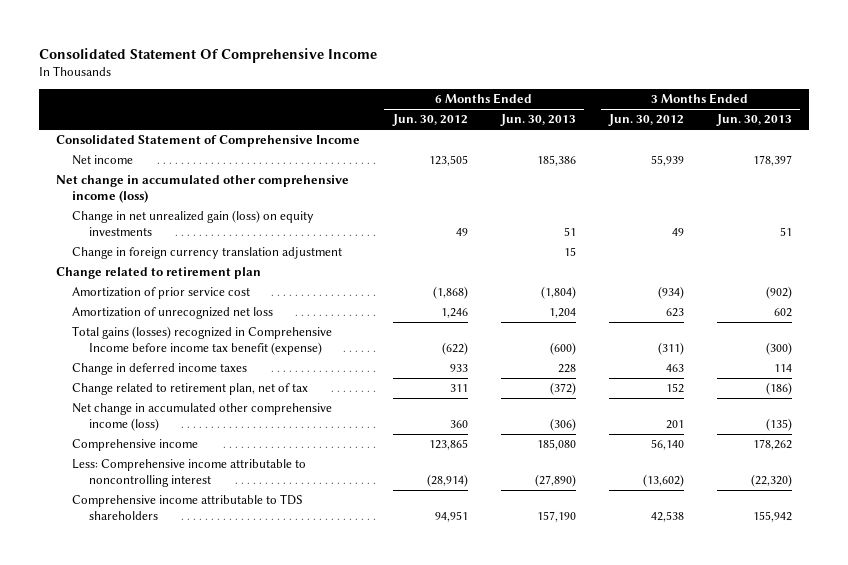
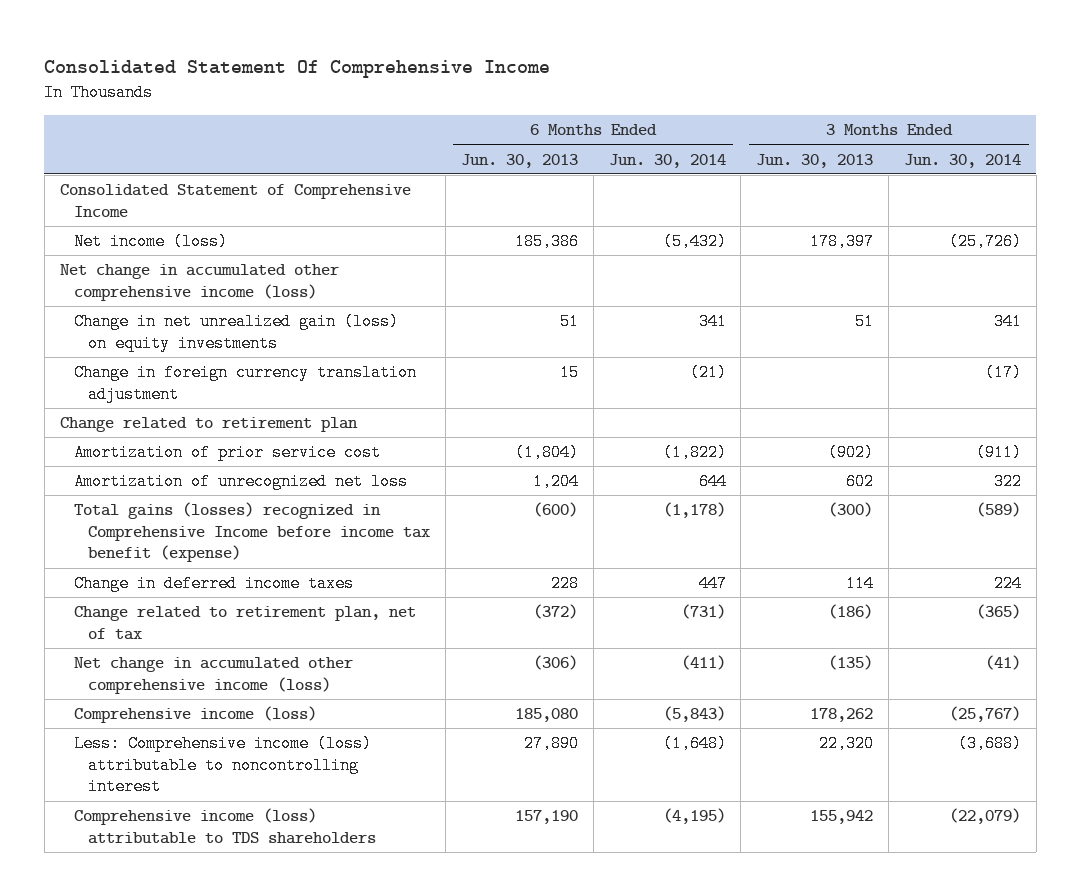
[391,114,468,127] Jun. 30, 2012 -> none
[607,114,684,127] Jun. 30, 2012 -> none
none -> [608,153,726,168] Jun. 30, 2014
none -> [903,153,1021,168] Jun. 30, 2014
[72,155,134,166] Net income -> [74,233,229,251] Net income (loss)
[72,439,199,452] Comprehensive income -> [74,706,318,724] Comprehensive income (loss)
[72,459,307,488] Less: Comprehensive income attributable to noncontrolling interest -> [74,735,373,796] Less: Comprehensive income (loss) attributable to noncontrolling interest
[534,474,576,488] (27,890) -> [524,735,580,753] 27,890
[751,474,793,488] (22,320) -> [819,735,875,753] 22,320
[72,494,304,521] Comprehensive income attributable to TDS shareholders -> [74,808,377,844] Comprehensive income (loss) attributable to TDS shareholders

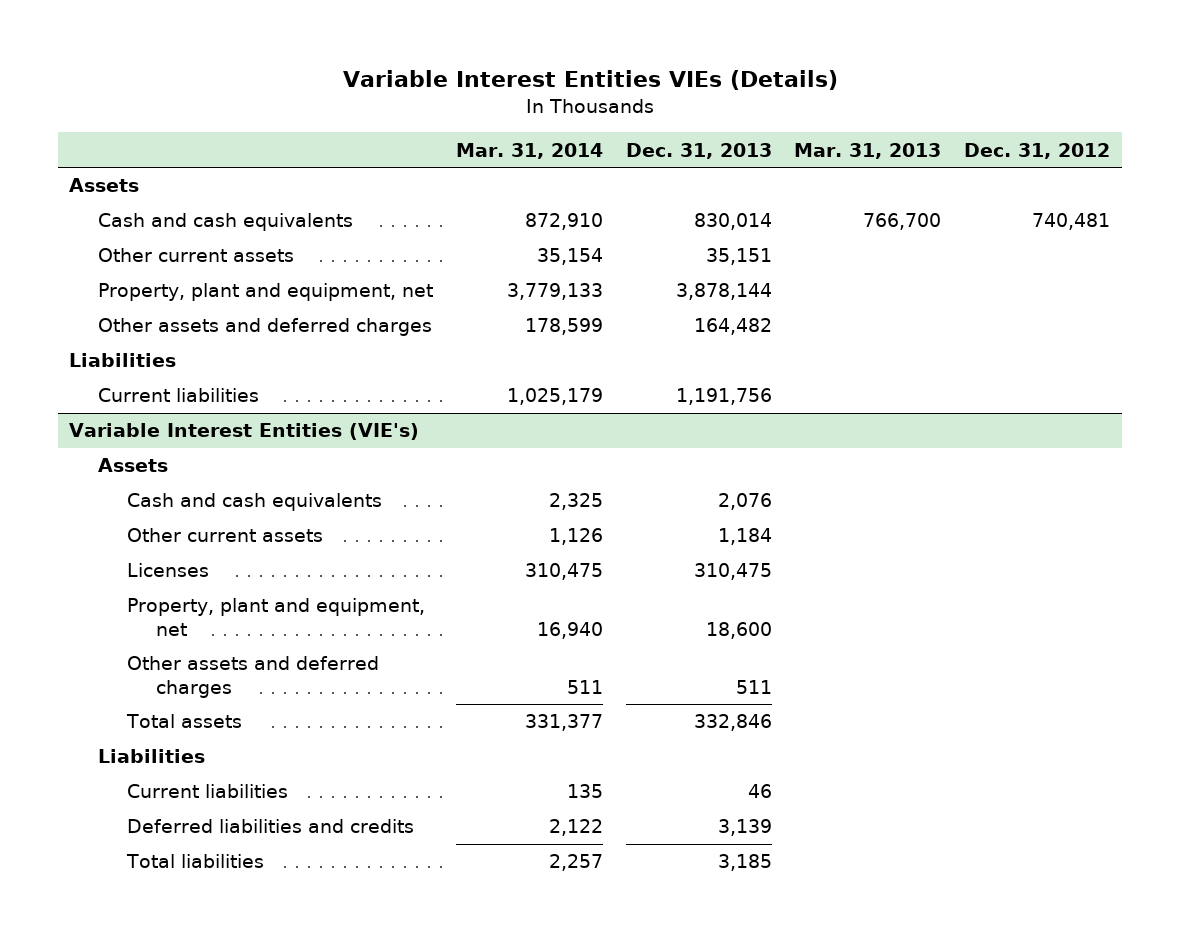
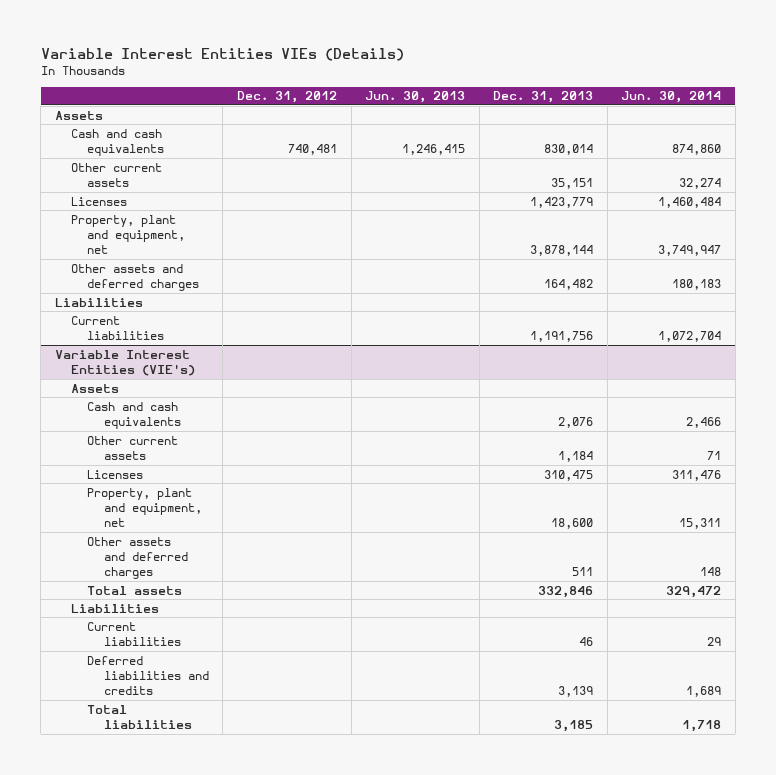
[455,142,603,159] Mar. 31, 2014 -> none
[794,142,942,159] Mar. 31, 2013 -> none
none -> [365,91,466,104] Jun. 30, 2013
none -> [621,91,722,104] Jun. 30, 2014
none -> [71,196,128,206] Licenses

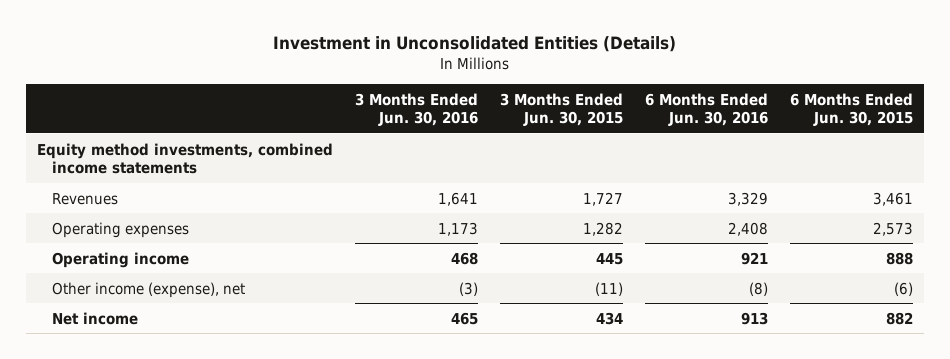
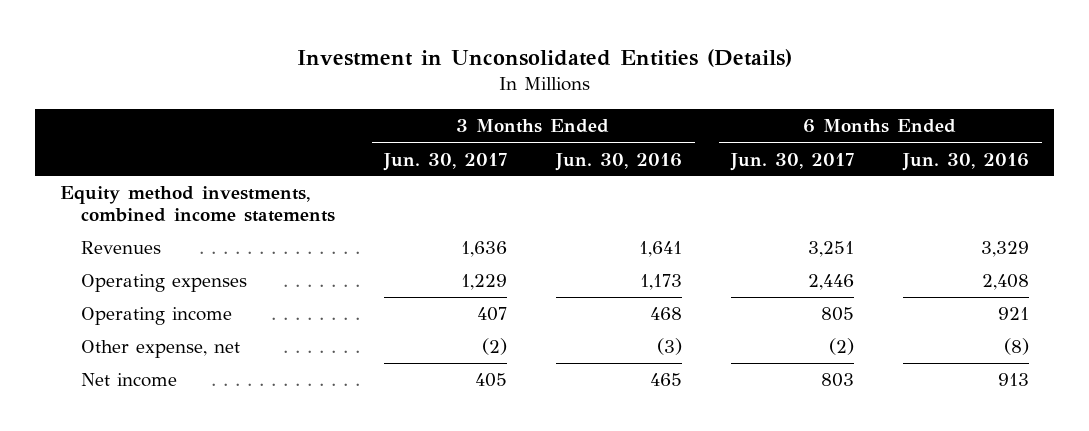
[500,92,624,127] 3 Months Ended Jun. 30, 2015 -> none
[789,92,913,127] 6 Months Ended Jun. 30, 2015 -> none
none -> [383,152,508,171] Jun. 30, 2017
none -> [730,152,855,171] Jun. 30, 2017
[51,281,245,298] Other income (expense), net -> [81,340,241,359] Other expense, net

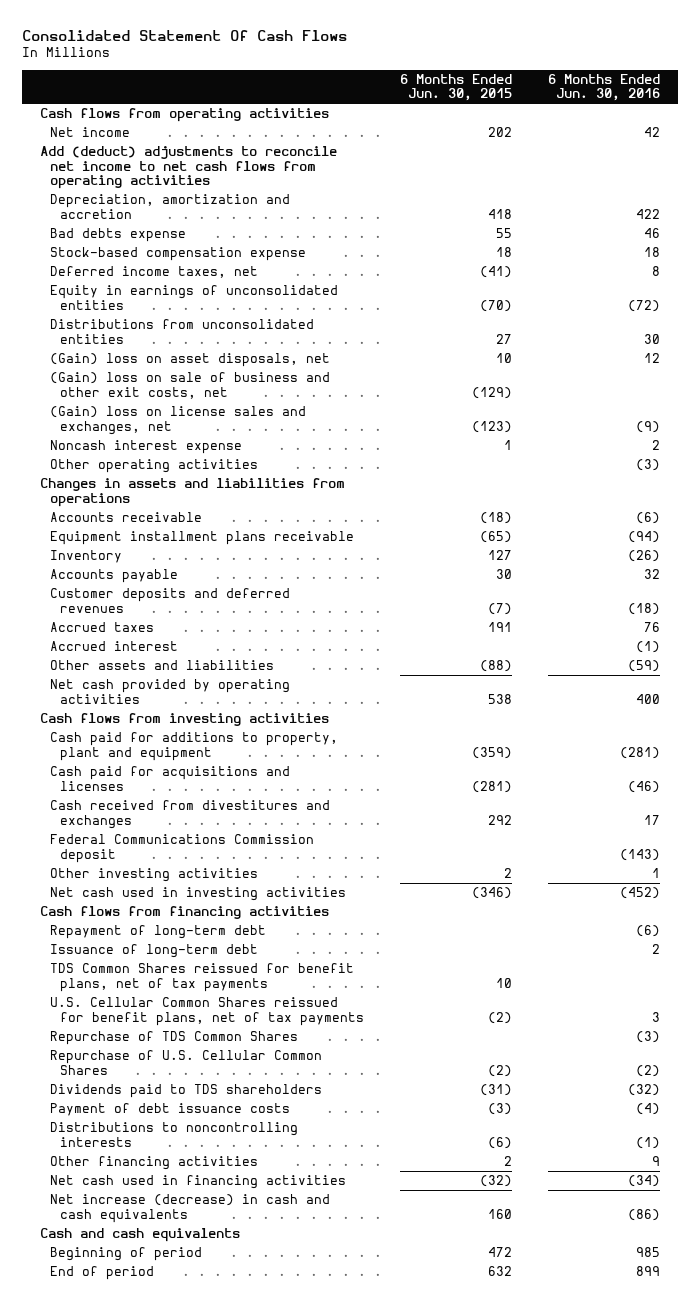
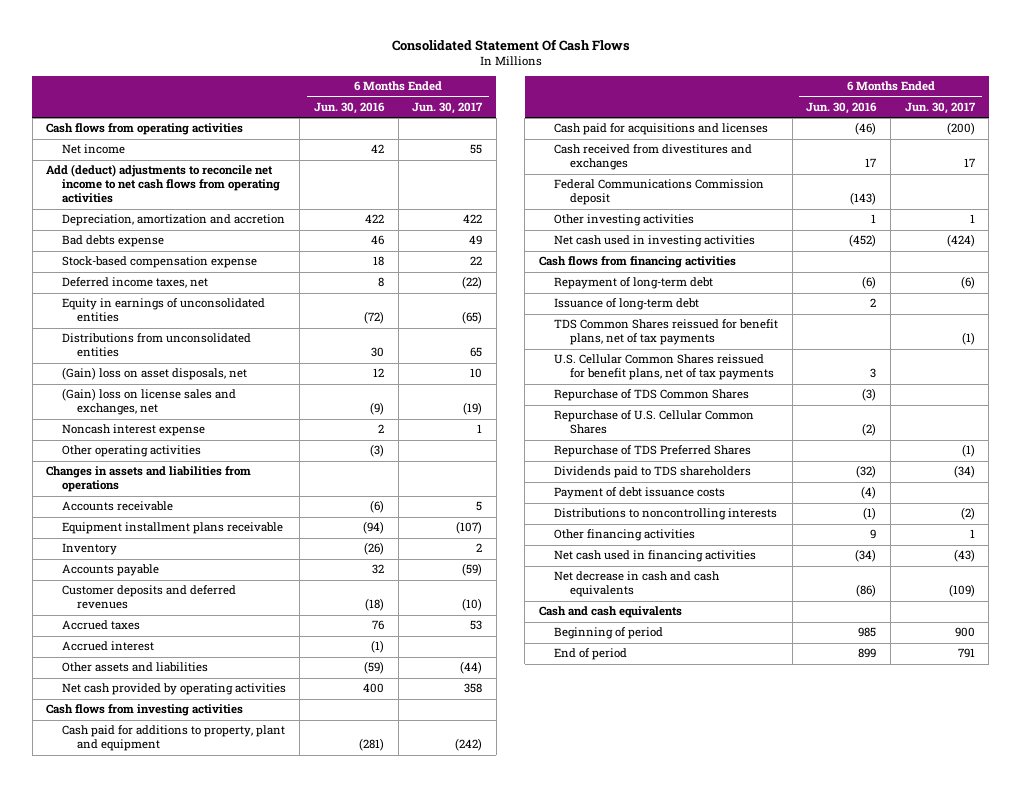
[400,73,513,102] 6 Months Ended Jun. 30, 2015 -> none
none -> [412,101,484,114] Jun. 30, 2017
[49,372,330,399] (Gain) loss on sale of business and other exit costs, net -> none
none -> [554,445,752,458] Repurchase of TDS Preferred Shares
[49,1194,330,1223] Net increase (decrease) in cash and cash equivalents -> [554,571,721,598] Net decrease in cash and cash equivalents

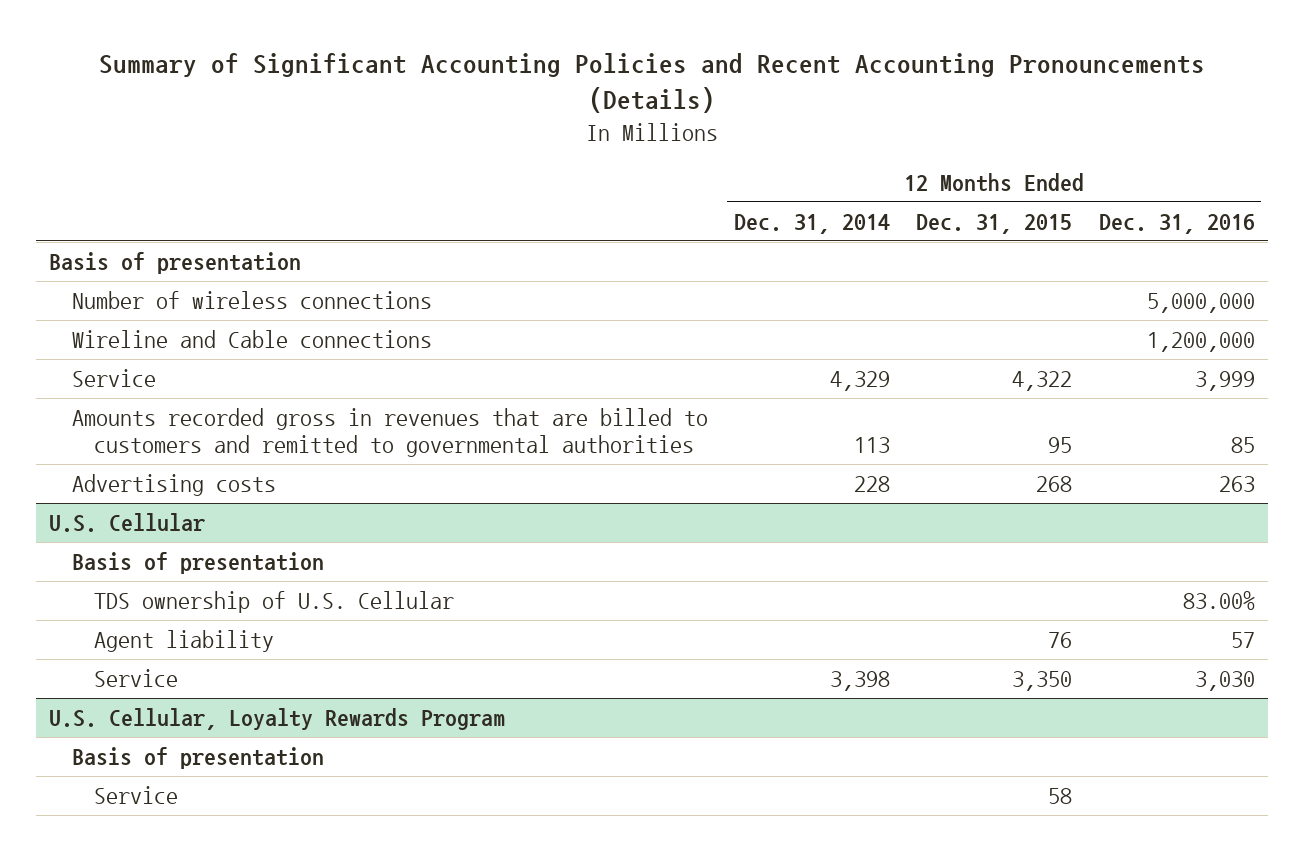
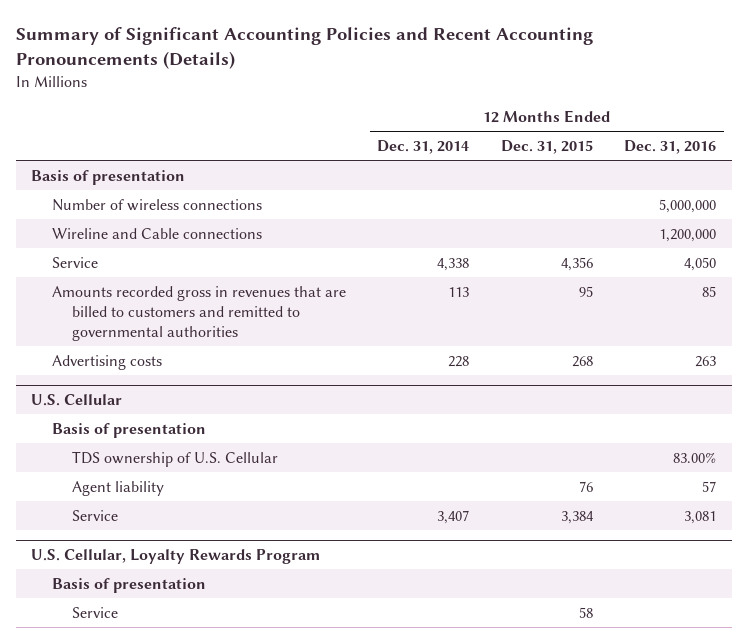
[829,370,890,391] 4,329 -> [437,257,470,271] 4,338
[1012,370,1073,391] 4,322 -> [560,256,593,271] 4,356
[1194,370,1255,391] 3,999 -> [684,256,717,271] 4,050
[829,670,890,691] 3,398 -> [437,509,470,524] 3,407
[1012,670,1073,691] 3,350 -> [560,510,594,524] 3,384
[1194,670,1255,691] 3,030 -> [684,510,717,524] 3,081

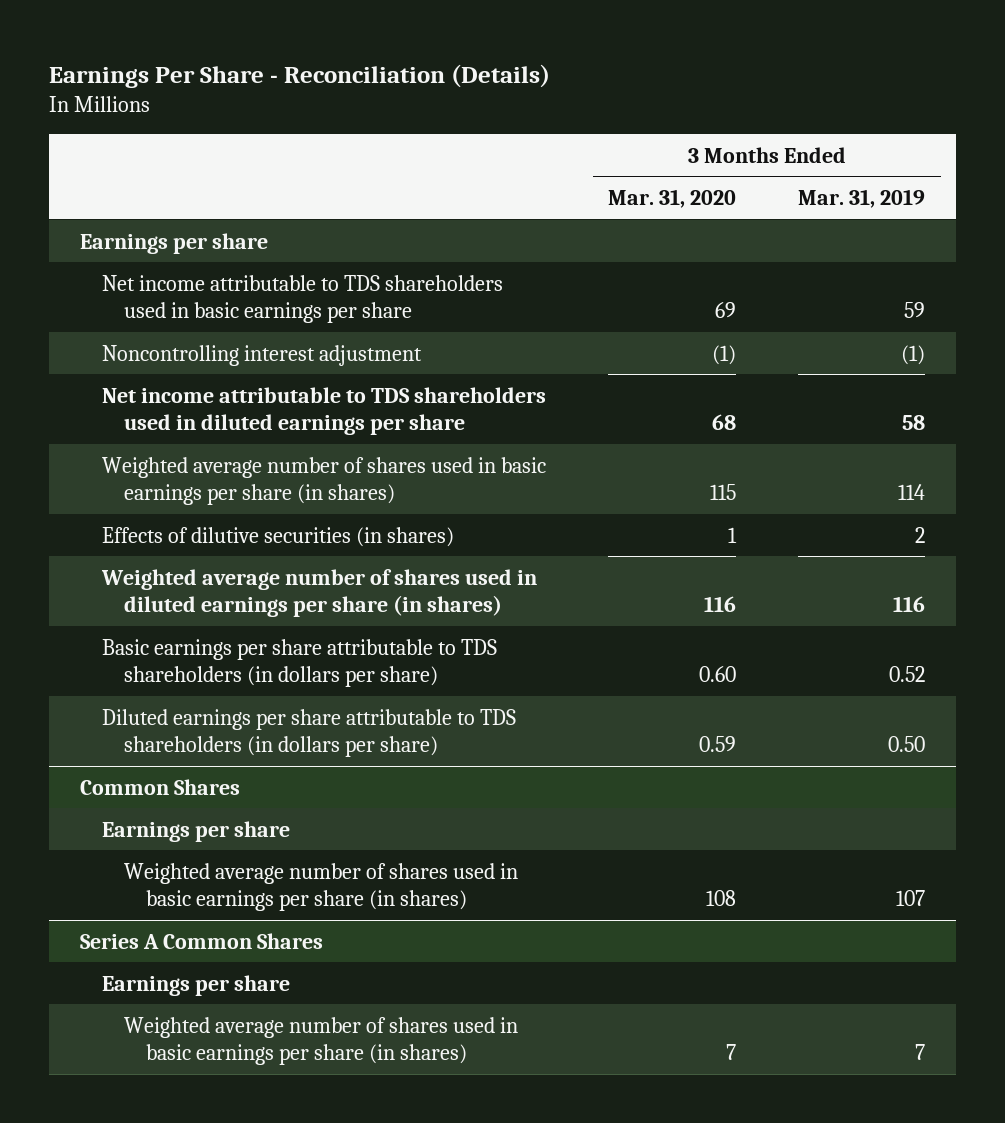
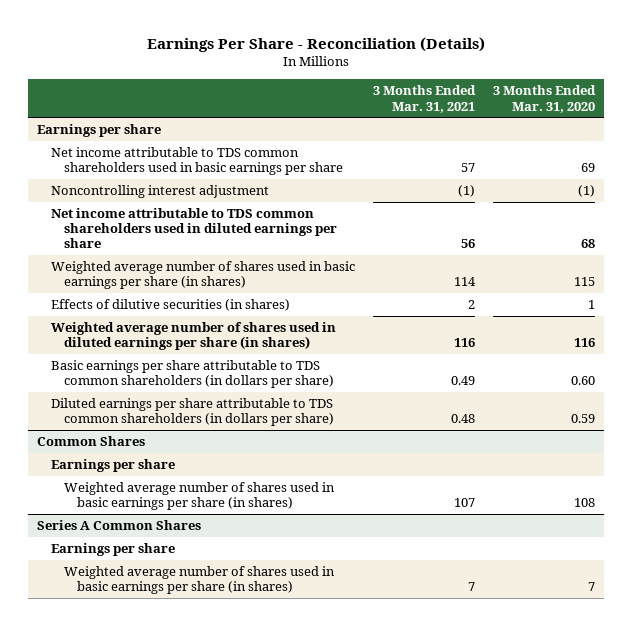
[798,189,926,209] Mar. 31, 2019 -> none
none -> [372,85,476,113] 3 Months Ended Mar. 31, 2021
[102,274,504,323] Net income attributable to TDS shareholders used in basic earnings per share -> [50,147,343,176] Net income attributable to TDS common shareholders used in basic earnings per share
[102,386,547,435] Net income attributable to TDS shareholders used in diluted earnings per share -> [50,208,337,249] Net income attributable to TDS common shareholders used in diluted earnings per share
[102,638,498,687] Basic earnings per share attributable to TDS shareholders (in dollars per share) -> [50,360,334,389] Basic earnings per share attributable to TDS common shareholders (in dollars per share)
[102,708,517,757] Diluted earnings per share attributable to TDS shareholders (in dollars per share) -> [50,398,334,427] Diluted earnings per share attributable to TDS common shareholders (in dollars per share)

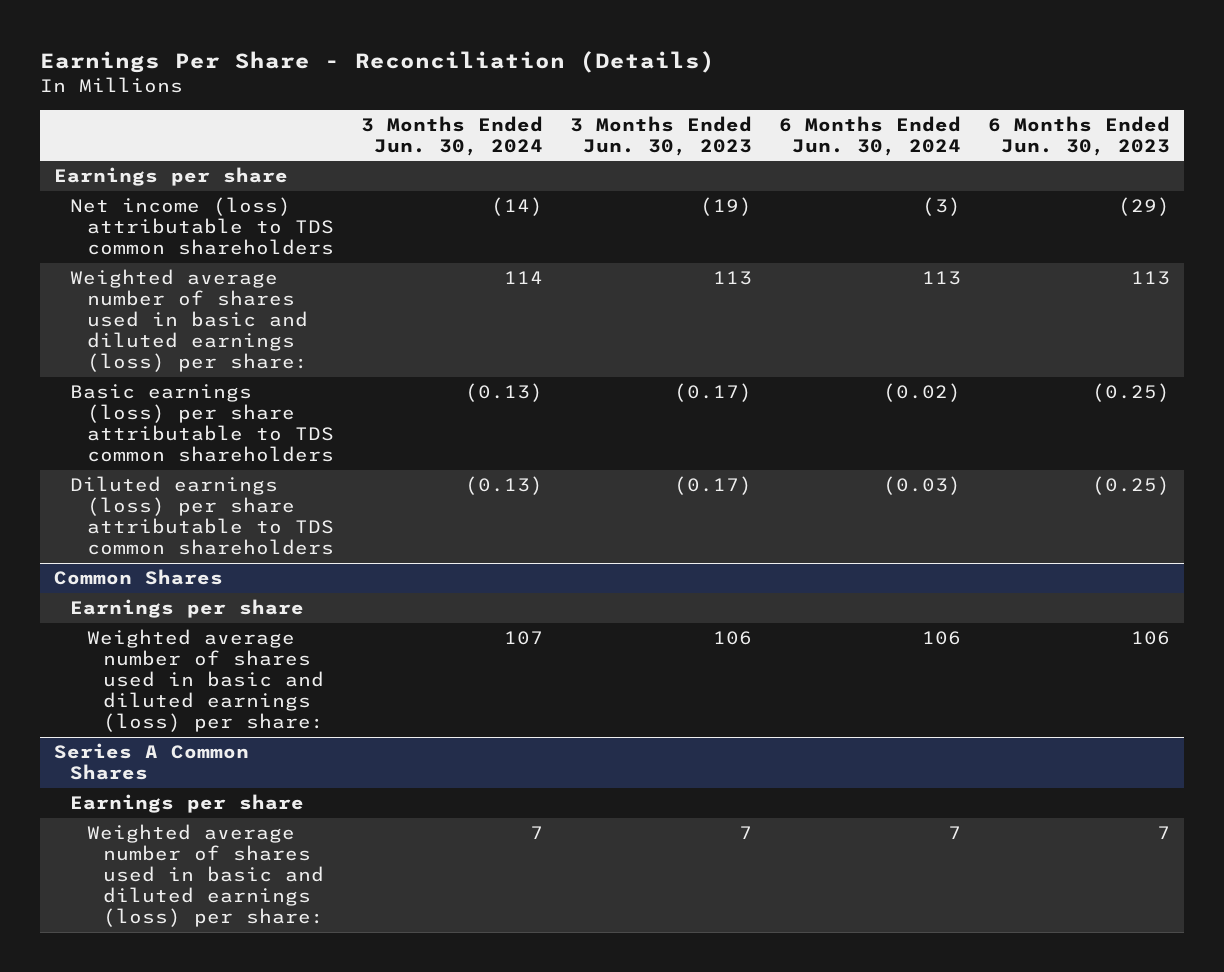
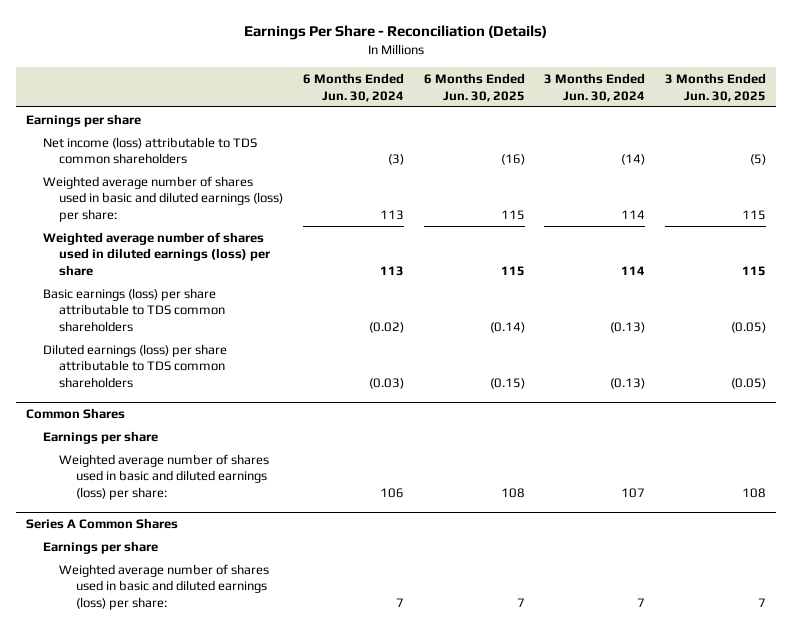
[570,115,753,156] 3 Months Ended Jun. 30, 2023 -> none
[988,115,1171,156] 6 Months Ended Jun. 30, 2023 -> none
none -> [423,72,525,102] 6 Months Ended Jun. 30, 2025
none -> [665,72,767,102] 3 Months Ended Jun. 30, 2025
none -> [42,231,271,277] Weighted average number of shares used in diluted earnings (loss) per share

